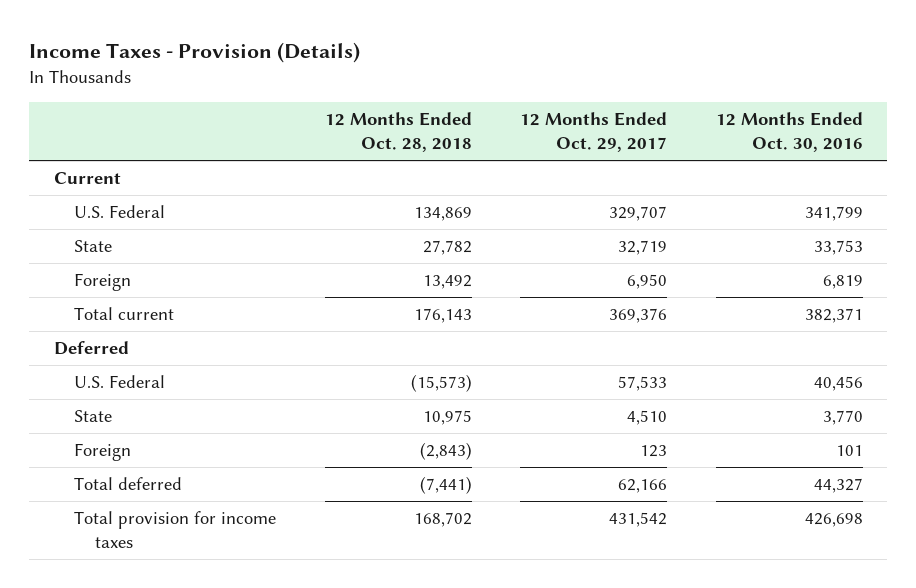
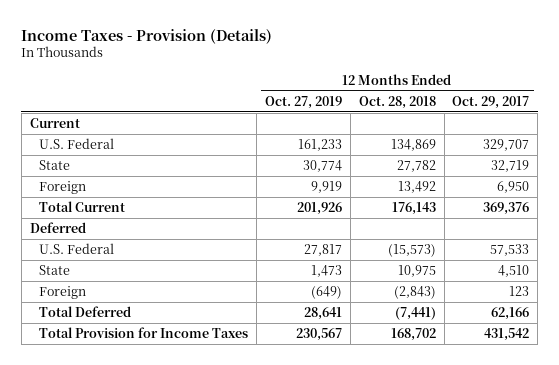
[715,112,863,153] 12 Months Ended Oct. 30, 2016 -> none
none -> [264,95,342,109] Oct. 27, 2019
[74,307,175,321] Total current -> [39,200,126,212] Total Current
[74,477,183,491] Total deferred -> [39,305,132,317] Total Deferred
[74,511,277,549] Total provision for income taxes -> [39,326,249,338] Total Provision for Income Taxes

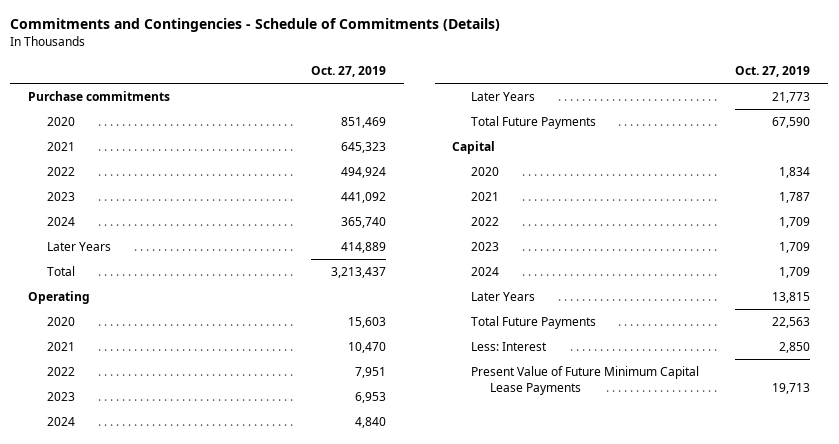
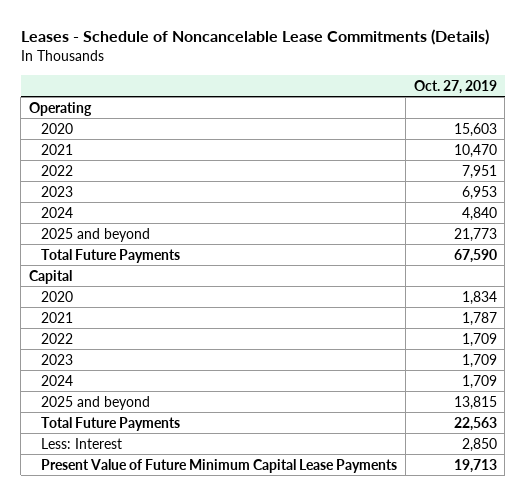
[10,18,501,33] Commitments and Contingencies - Schedule of Commitments (Details) -> [20,29,489,46] Leases - Schedule of Noncancelable Lease Commitments (Details)
[28,91,171,102] Purchase commitments -> none
[47,117,76,127] 2020 -> none
[47,142,76,152] 2021 -> none
[47,167,76,177] 2022 -> none
[47,192,76,202] 2023 -> none
[47,217,76,227] 2024 -> none
[47,242,112,252] Later Years -> none
[47,266,76,277] Total -> none
[471,92,536,102] Later Years -> [41,227,151,242] 2025 and beyond
[471,292,536,302] Later Years -> [41,395,151,410] 2025 and beyond

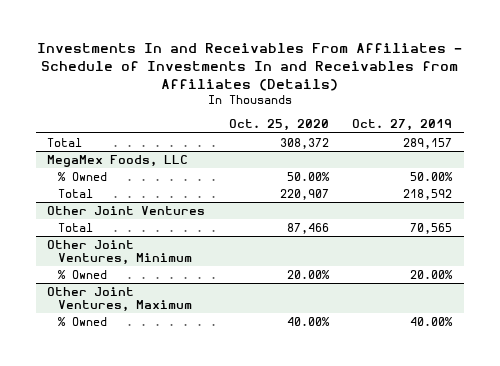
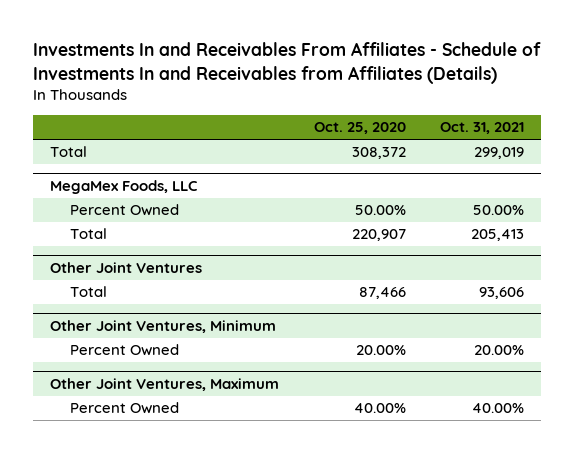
[352,119,453,132] Oct. 27, 2019 -> none
none -> [440,122,525,135] Oct. 31, 2021
[57,171,107,181] % Owned -> [69,204,179,217] Percent Owned
[57,269,107,279] % Owned -> [69,344,179,357] Percent Owned
[57,316,107,326] % Owned -> [69,402,179,415] Percent Owned

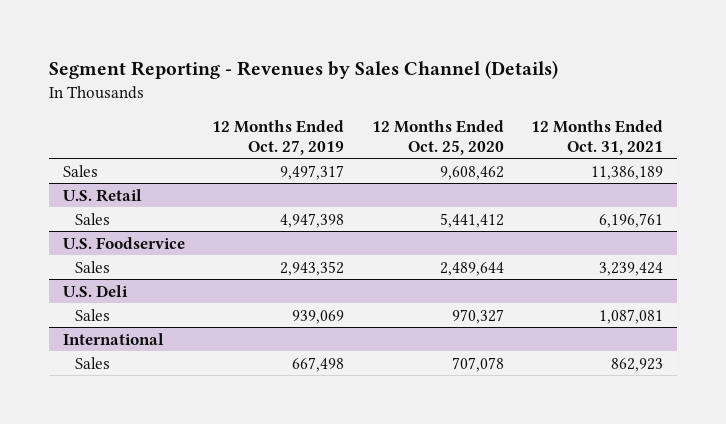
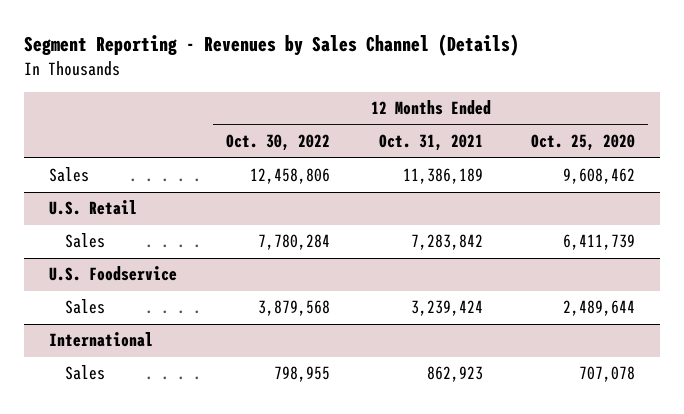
[212,119,345,155] 12 Months Ended Oct. 27, 2019 -> none
none -> [225,134,330,152] Oct. 30, 2022
[439,212,504,228] 5,441,412 -> [563,234,636,251] 6,411,739
[598,212,663,228] 6,196,761 -> [410,234,483,251] 7,283,842
[62,284,128,297] U.S. Deli -> none
[75,308,111,321] Sales -> none

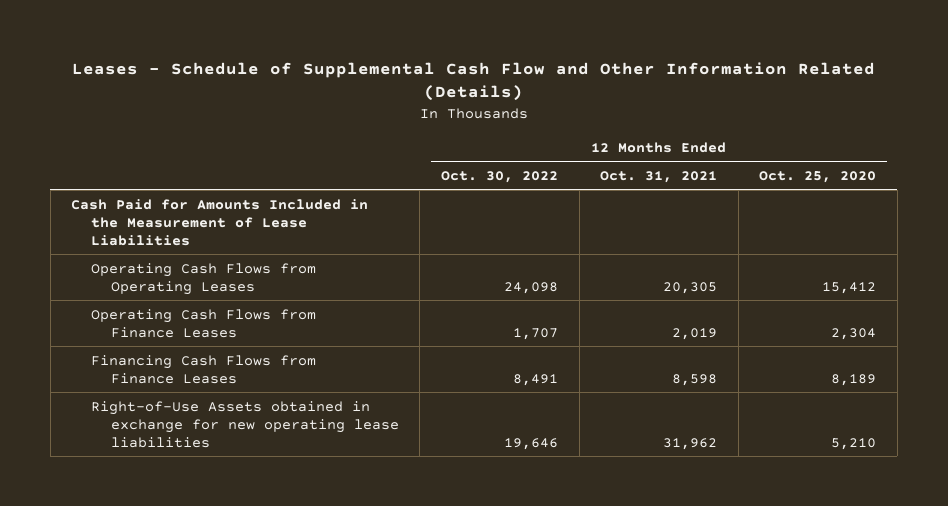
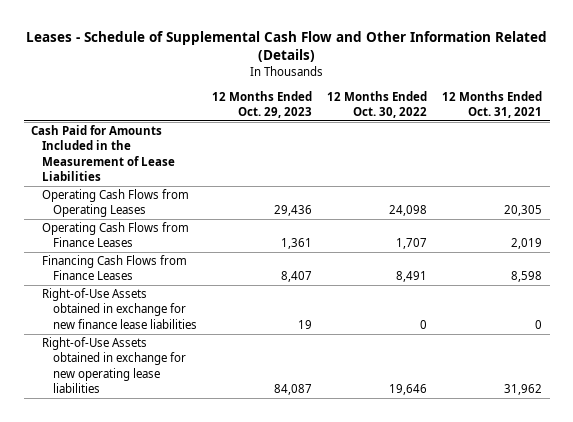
[759,170,877,183] Oct. 25, 2020 -> none
none -> [211,90,312,118] 12 Months Ended Oct. 29, 2023
none -> [41,288,197,329] Right-of-Use Assets obtained in exchange for new finance lease liabilities

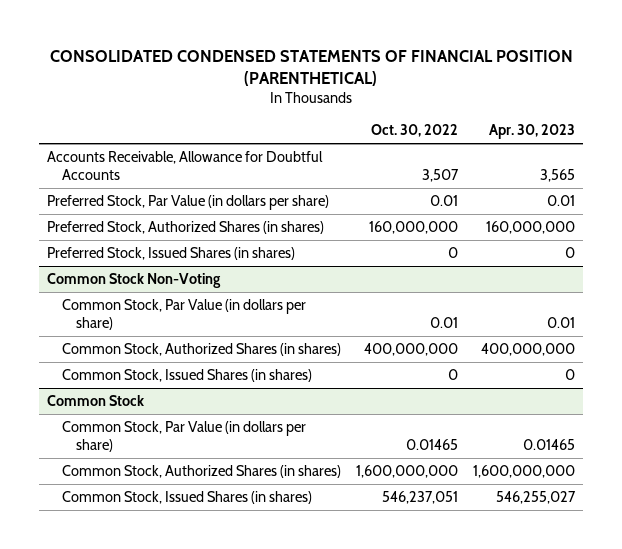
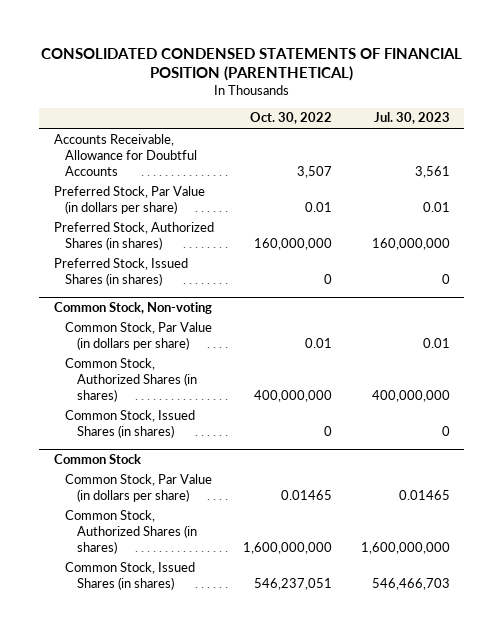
[489,124,576,140] Apr. 30, 2023 -> none
none -> [373,112,450,125] Jul. 30, 2023
[47,272,222,288] Common Stock Non-Voting -> [53,301,212,314] Common Stock, Non-voting

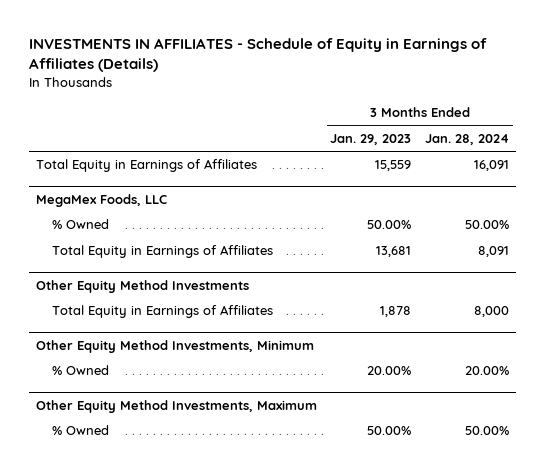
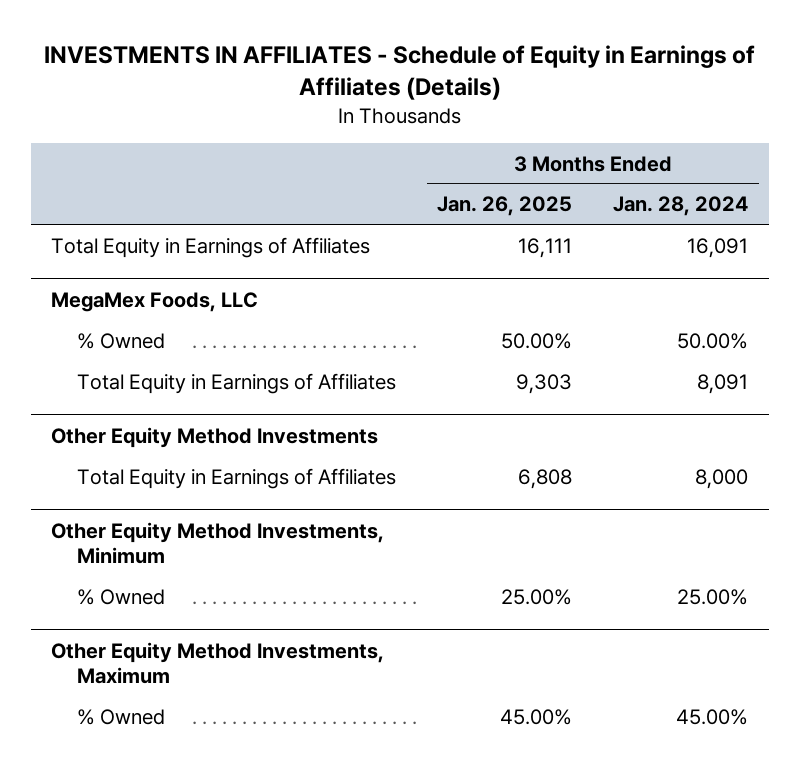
[330,134,412,146] Jan. 29, 2023 -> none
none -> [437,196,573,217] Jan. 26, 2025
[465,366,510,376] 20.00% -> [677,588,749,605] 25.00%
[465,426,510,436] 50.00% -> [676,708,749,725] 45.00%

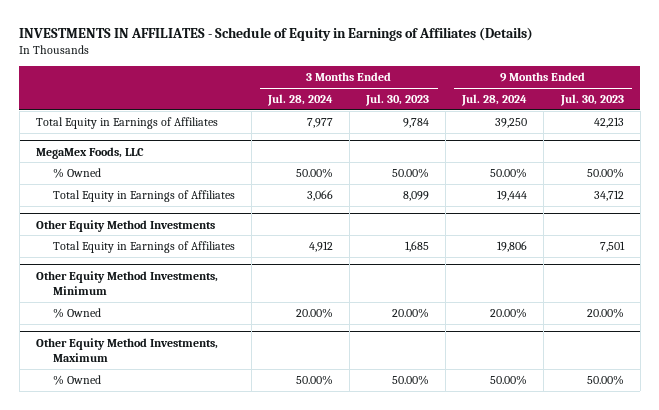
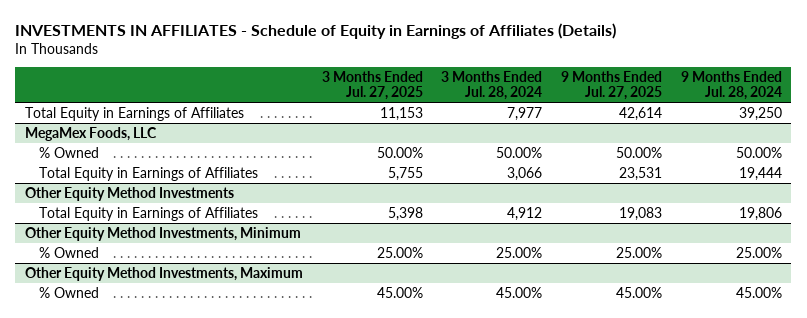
[365,94,430,107] Jul. 30, 2023 -> none
[559,94,624,107] Jul. 30, 2023 -> none
none -> [321,70,423,101] 3 Months Ended Jul. 27, 2025
none -> [561,70,663,101] 9 Months Ended Jul. 27, 2025
[296,307,334,318] 20.00% -> [496,246,543,258] 25.00%
[490,307,528,318] 20.00% -> [735,246,782,258] 25.00%
[296,374,334,385] 50.00% -> [496,286,543,298] 45.00%
[490,374,528,385] 50.00% -> [735,286,782,298] 45.00%

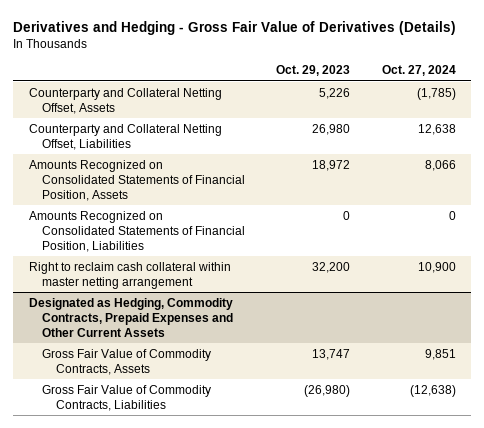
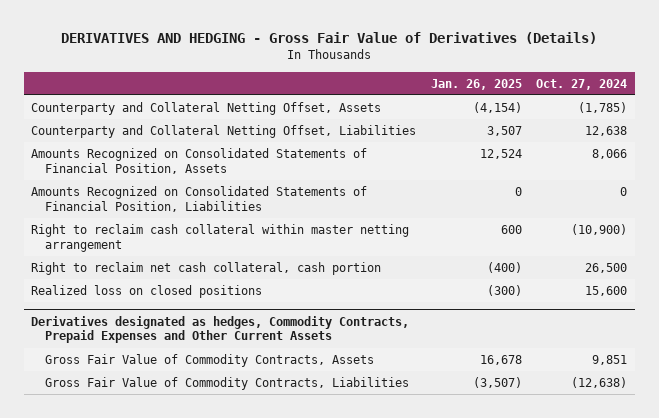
[13,20,457,35] Derivatives and Hedging - Gross Fair Value of Derivatives (Details) -> [61,32,598,45] DERIVATIVES AND HEDGING - Gross Fair Value of Derivatives (Details)
[276,65,351,77] Oct. 29, 2023 -> none
none -> [430,78,522,90] Jan. 26, 2025
[417,261,456,273] 10,900 -> [571,224,628,236] (10,900)
none -> [31,262,382,276] Right to reclaim net cash collateral, cash portion
none -> [31,285,263,299] Realized loss on closed positions
[28,297,234,337] Designated as Hedging, Commodity Contracts, Prepaid Expenses and Other Current Assets -> [31,315,410,344] Derivatives designated as hedges, Commodity Contracts, Prepaid Expenses and Other Current Assets

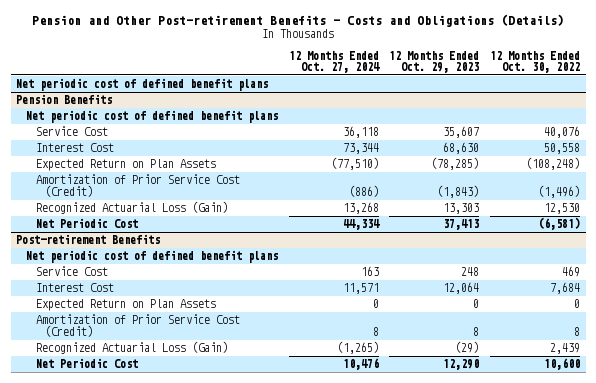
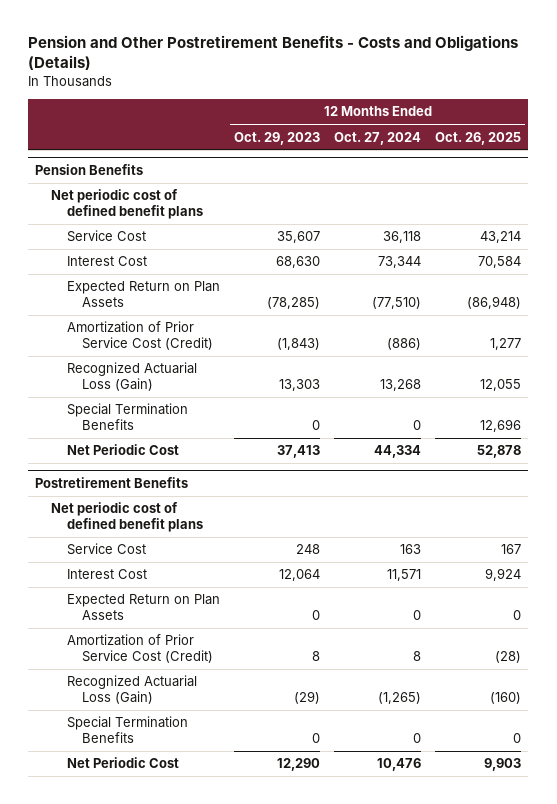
[32,14,565,28] Pension and Other Post-retirement Benefits - Costs and Obligations (Details) -> [28,35,519,71] Pension and Other Postretirement Benefits - Costs and Obligations (Details)
[490,50,581,74] 12 Months Ended Oct. 30, 2022 -> none
none -> [435,131,522,145] Oct. 26, 2025
[16,78,269,92] Net periodic cost of defined benefit plans -> none
none -> [66,403,188,431] Special Termination Benefits
[16,234,161,245] Post-retirement Benefits -> [35,477,189,489] Postretirement Benefits
none -> [66,716,188,744] Special Termination Benefits

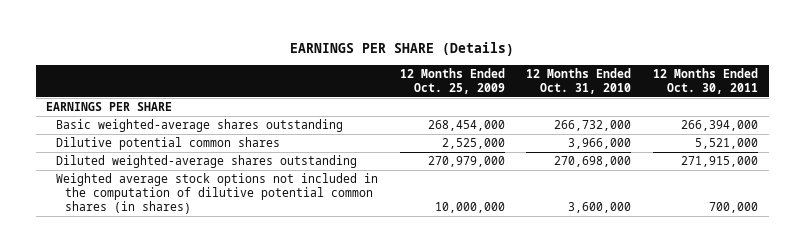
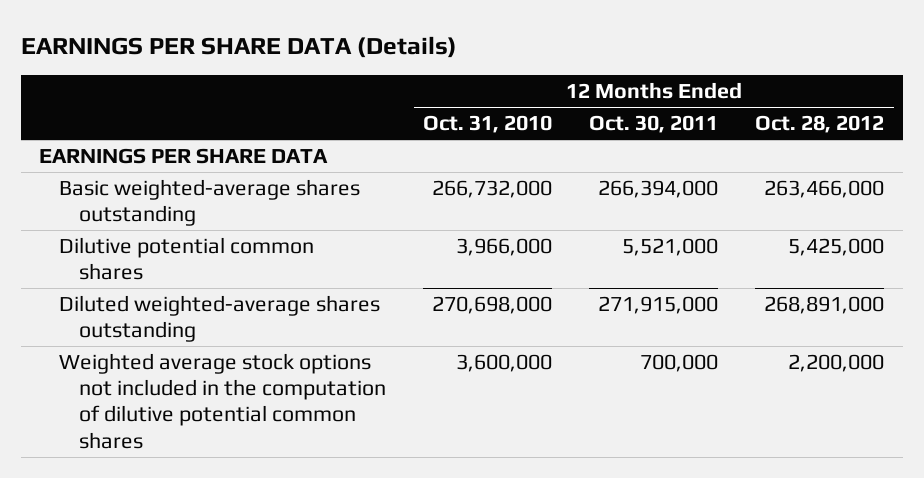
[290,42,515,57] EARNINGS PER SHARE (Details) -> [20,35,457,58] EARNINGS PER SHARE DATA (Details)
[399,67,505,95] 12 Months Ended Oct. 25, 2009 -> none
none -> [755,115,885,134] Oct. 28, 2012
[46,101,173,111] EARNINGS PER SHARE -> [39,148,329,165] EARNINGS PER SHARE DATA
[55,172,378,215] Weighted average stock options not included in the computation of dilutive potential common shares (in shares) -> [59,353,387,449] Weighted average stock options not included in the computation of dilutive potential common shares

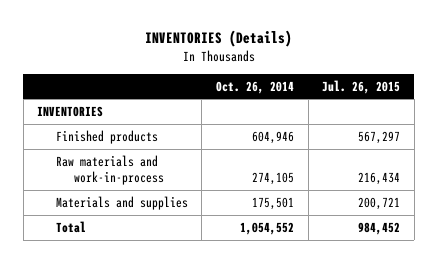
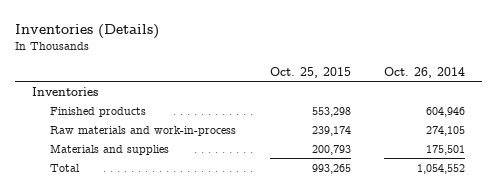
[144,30,292,48] INVENTORIES (Details) -> [15,23,160,39] Inventories (Details)
[322,79,401,94] Jul. 26, 2015 -> none
none -> [269,66,351,78] Oct. 25, 2015
[37,105,104,117] INVENTORIES -> [31,86,98,96] Inventories

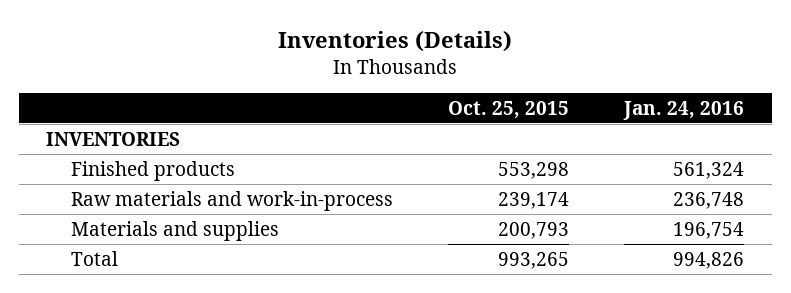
[384,66,466,78] Oct. 26, 2014 -> none
none -> [623,100,745,120] Jan. 24, 2016
[31,86,98,96] Inventories -> [46,131,181,146] INVENTORIES

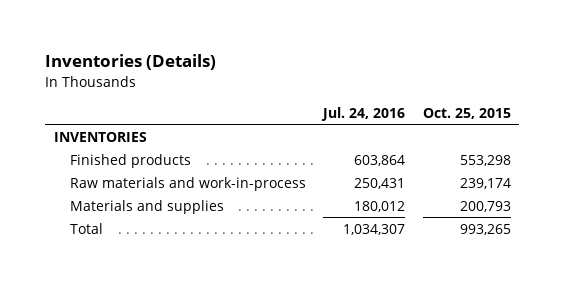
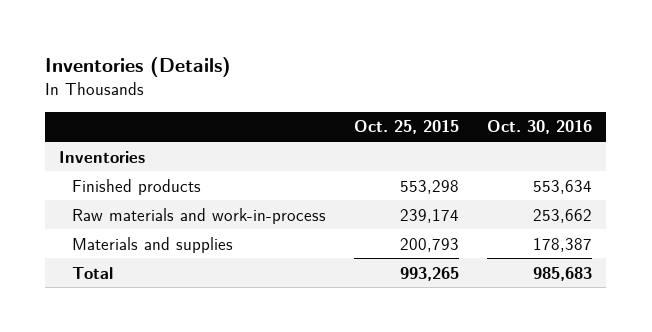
[321,106,406,121] Jul. 24, 2016 -> none
none -> [487,120,593,135] Oct. 30, 2016
[53,131,147,142] INVENTORIES -> [59,150,146,163] Inventories

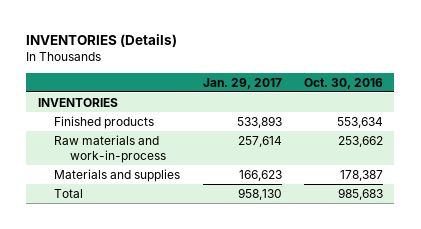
[45,56,232,77] Inventories (Details) -> [26,33,178,47] INVENTORIES (Details)
[354,120,460,135] Oct. 25, 2015 -> none
none -> [202,77,282,89] Jan. 29, 2017
[59,150,146,163] Inventories -> [37,97,118,107] INVENTORIES

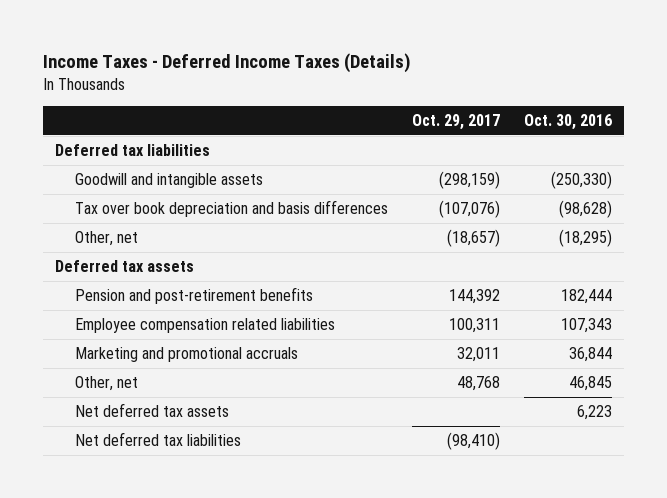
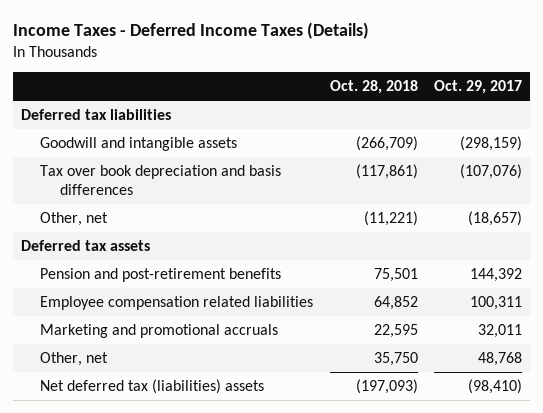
[524,114,613,131] Oct. 30, 2016 -> none
none -> [329,80,418,95] Oct. 28, 2018
[74,403,229,418] Net deferred tax assets -> none
[74,432,241,447] Net deferred tax liabilities -> [40,378,265,394] Net deferred tax (liabilities) assets

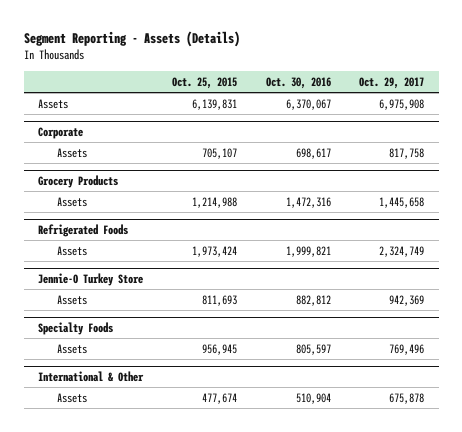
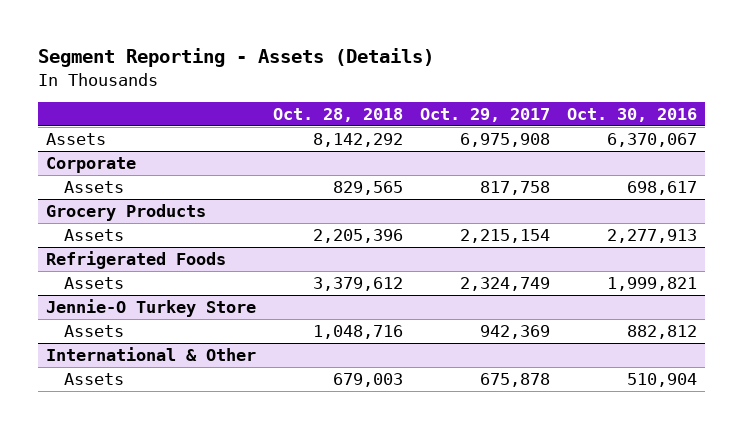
[171,76,237,89] Oct. 25, 2015 -> none
none -> [273,107,404,122] Oct. 28, 2018
[285,196,331,208] 1,472,316 -> [606,228,697,243] 2,277,913
[379,196,425,208] 1,445,658 -> [460,228,551,243] 2,215,154
[38,321,114,335] Specialty Foods -> none
[57,343,88,354] Assets -> none

